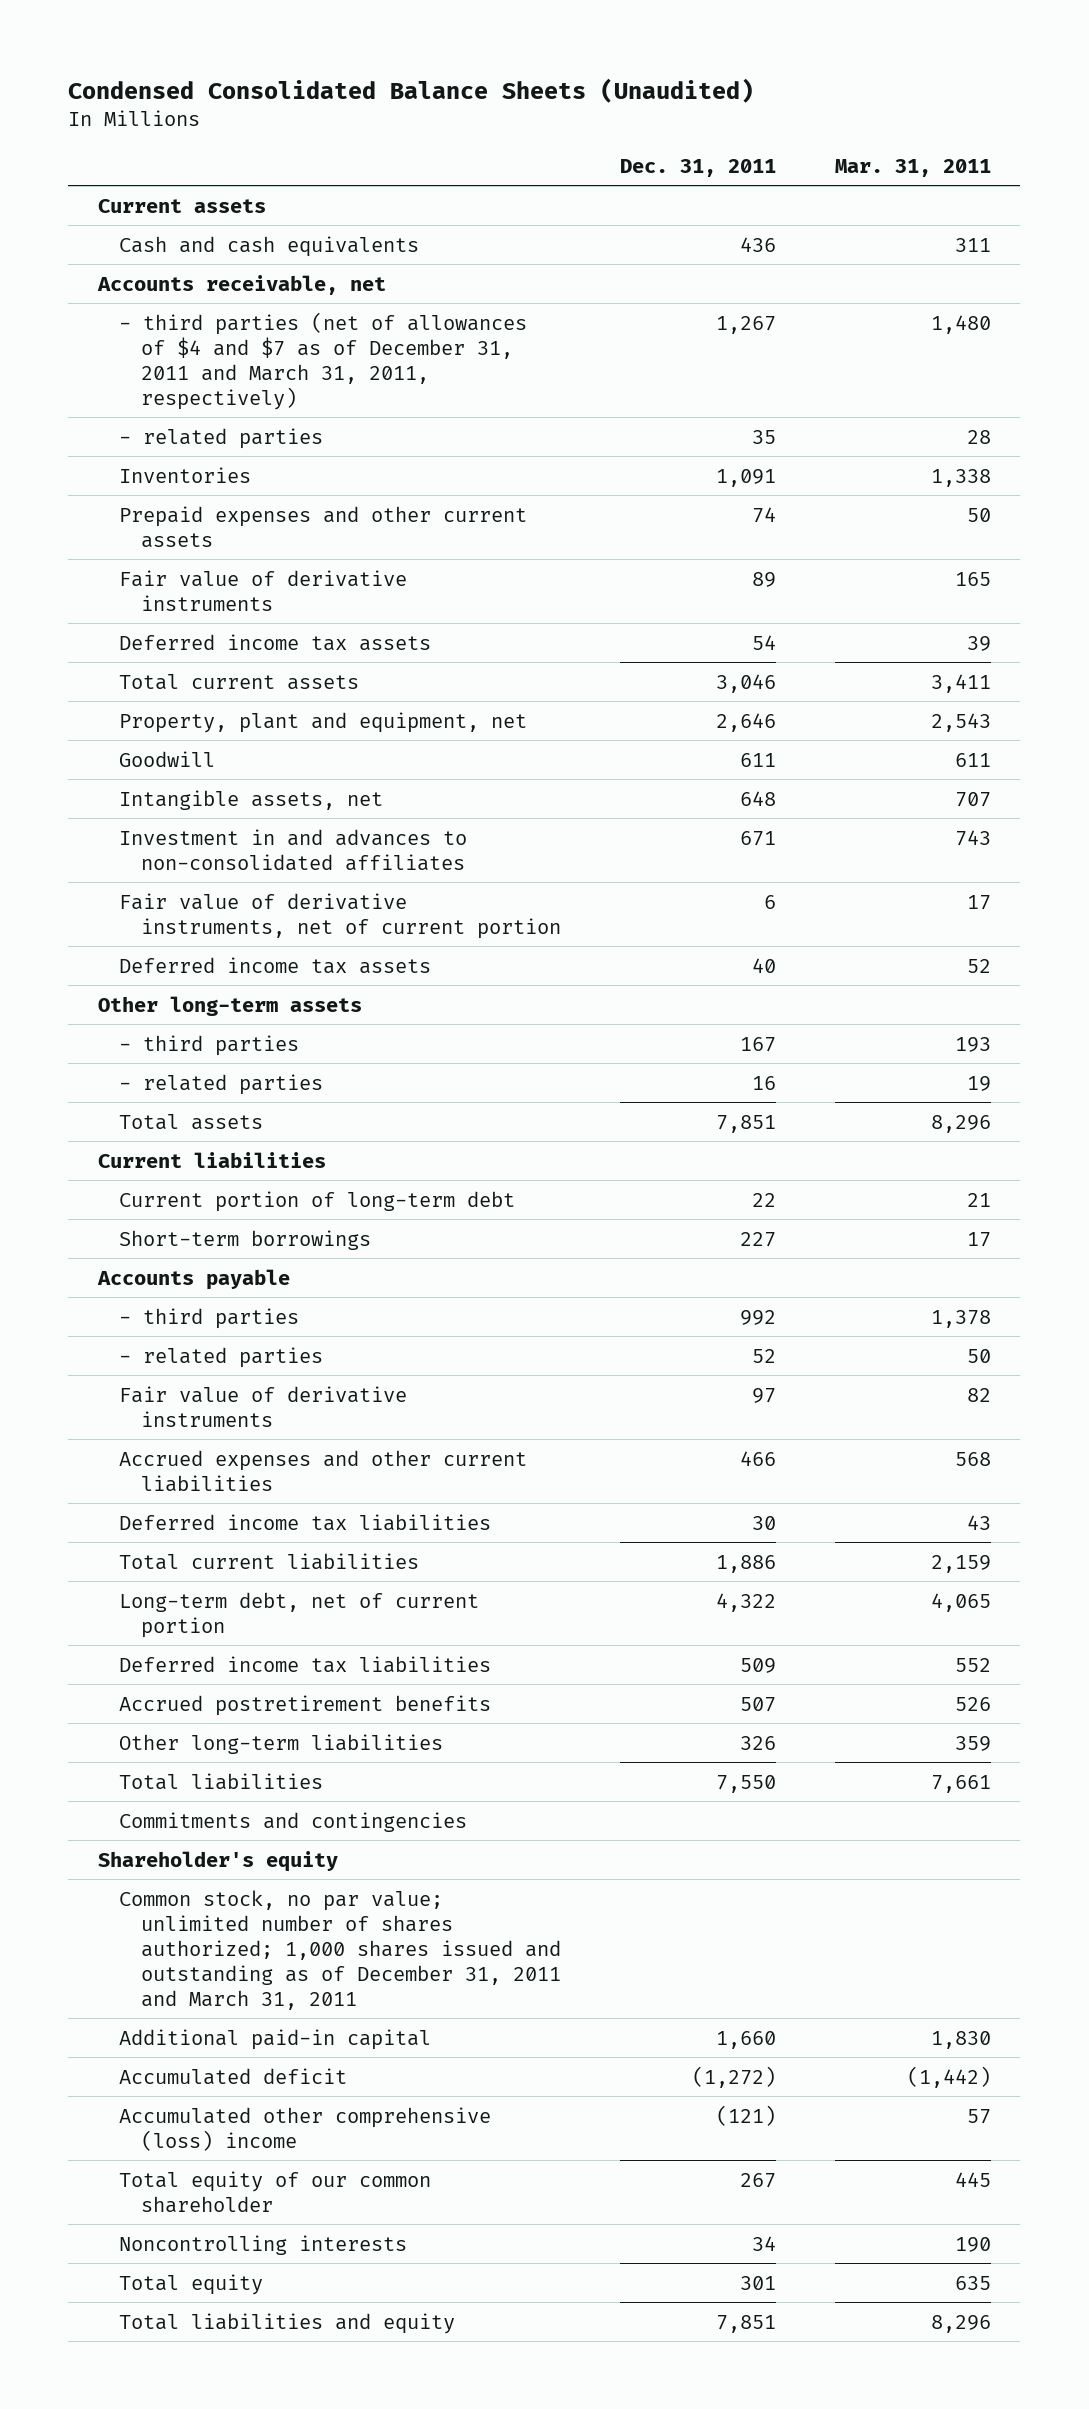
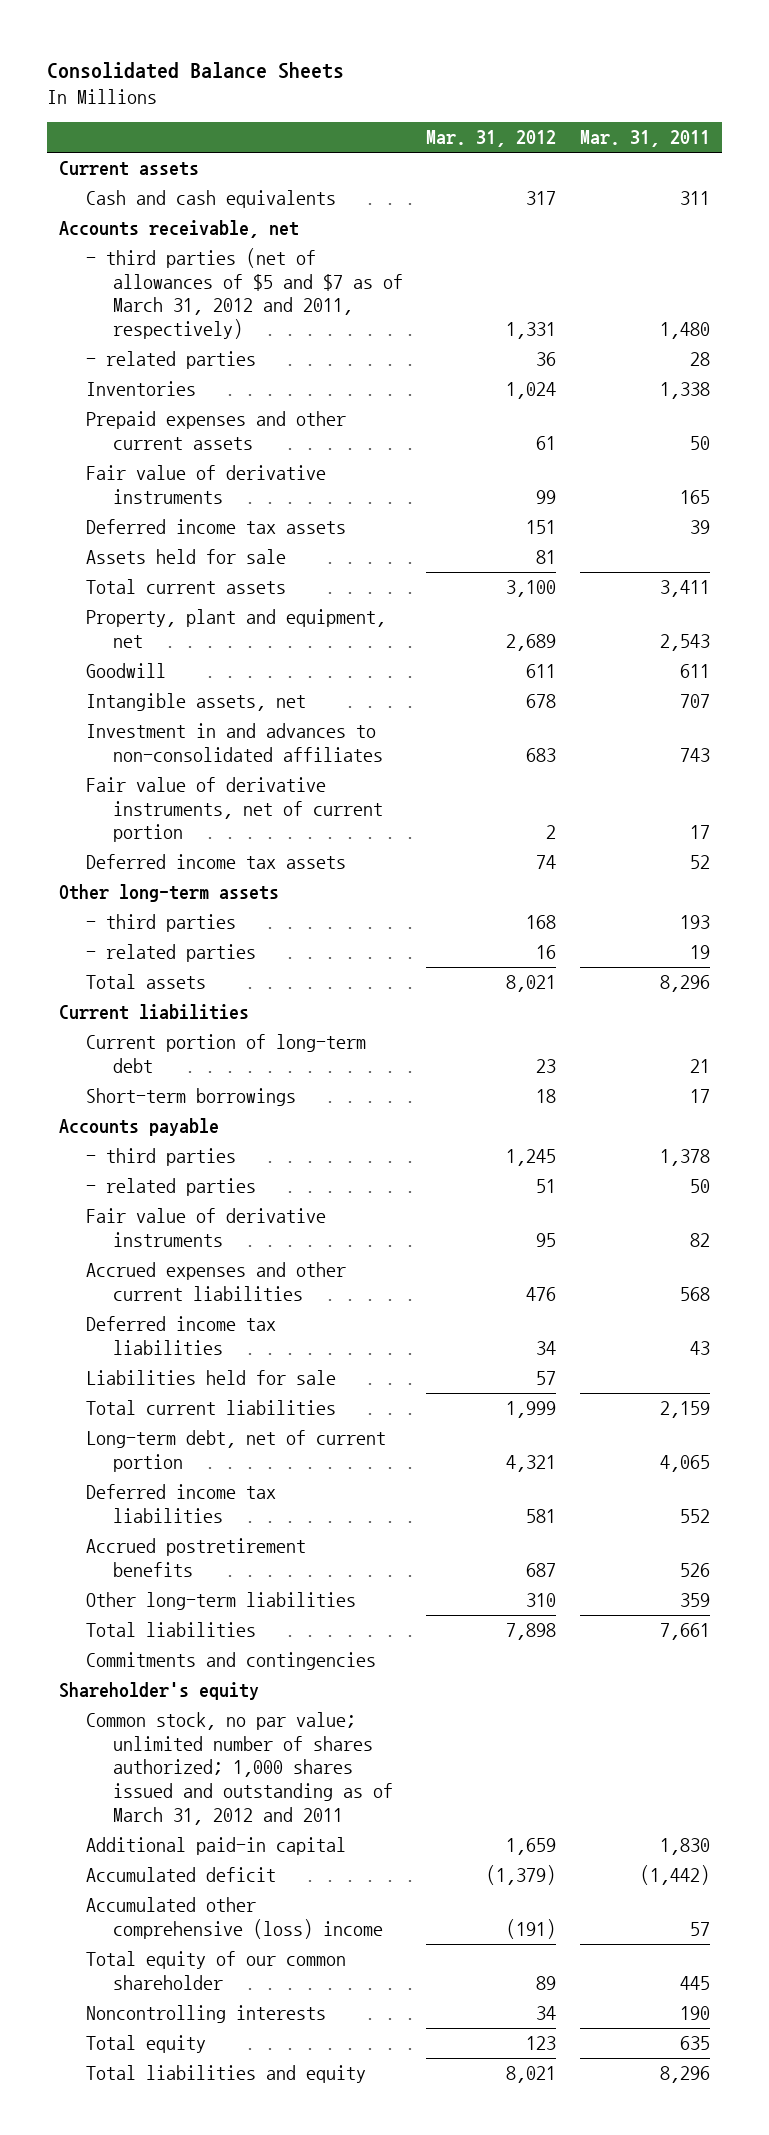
[68,78,755,104] Condensed Consolidated Balance Sheets (Unaudited) -> [47,61,345,79] Consolidated Balance Sheets
[620,158,777,177] Dec. 31, 2011 -> none
none -> [426,130,557,148] Mar. 31, 2012
[119,311,528,410] - third parties (net of allowances of $4 and $7 as of December 31, 2011 and March 31, 2011, respectively) -> [85,248,404,340] - third parties (net of allowances of $5 and $7 as of March 31, 2012 and 2011, respectively)
none -> [85,549,286,565] Assets held for sale
none -> [85,1370,336,1386] Liabilities held for sale
[119,1889,562,2010] Common stock, no par value; unlimited number of shares authorized; 1,000 shares issued and outstanding as of December 31, 2011 and March 31, 2011 -> [85,1712,394,1825] Common stock, no par value; unlimited number of shares authorized; 1,000 shares issued and outstanding as of March 31, 2012 and 2011

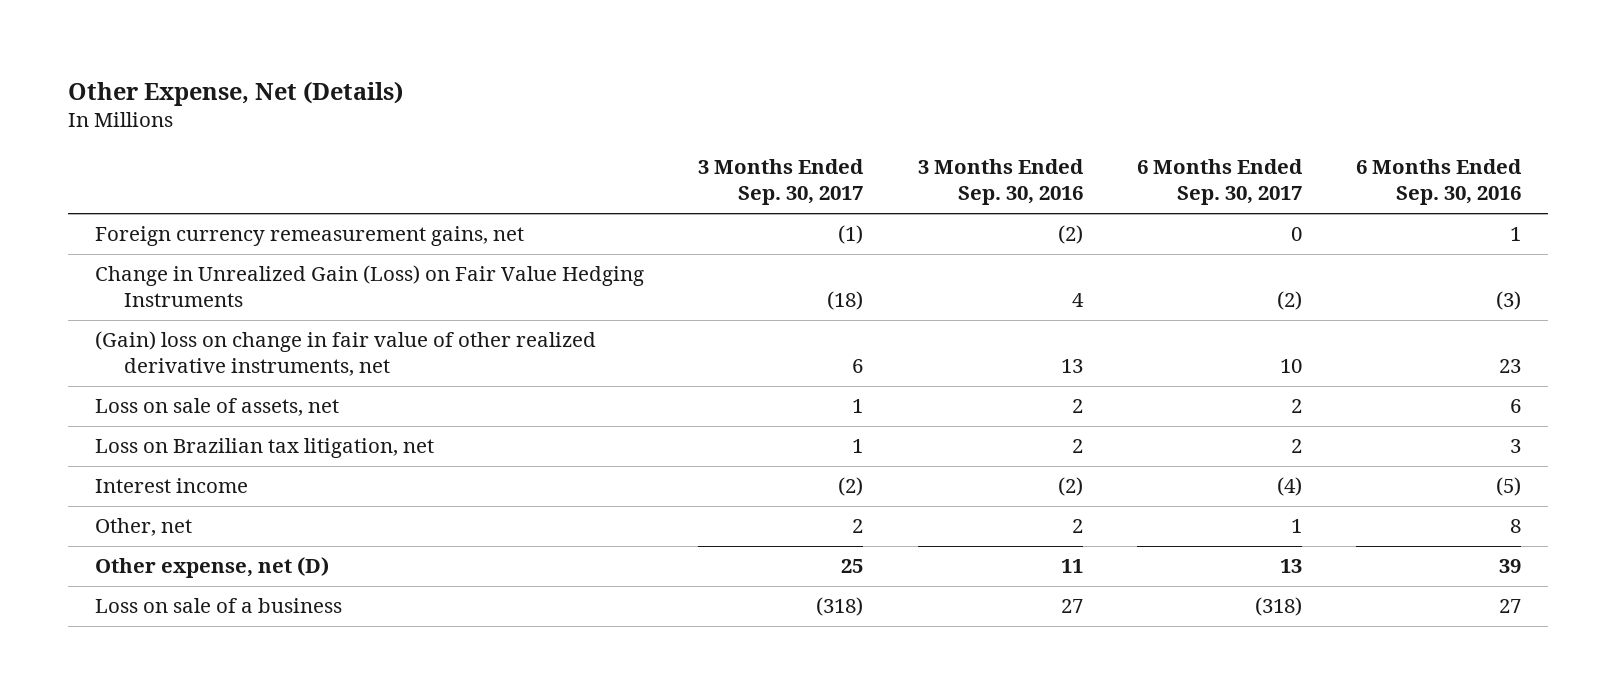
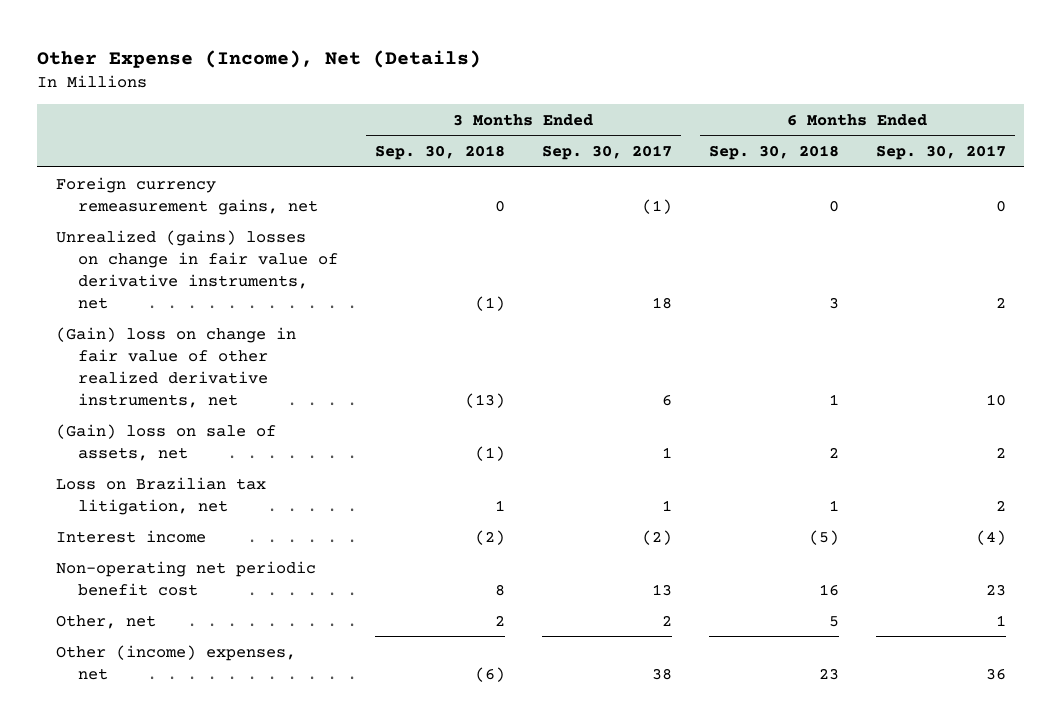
[68,80,404,106] Other Expense, Net (Details) -> [37,50,482,69] Other Expense (Income), Net (Details)
[917,159,1084,206] 3 Months Ended Sep. 30, 2016 -> none
[1356,159,1523,206] 6 Months Ended Sep. 30, 2016 -> none
none -> [374,145,505,161] Sep. 30, 2018
none -> [708,145,839,161] Sep. 30, 2018
[95,265,645,308] Change in Unrealized Gain (Loss) on Fair Value Hedging Instruments -> [55,229,339,309] Unrealized (gains) losses on change in fair value of derivative instruments, net
[827,291,864,311] (18) -> [651,296,672,309] 18
[1276,291,1302,311] (2) -> [995,296,1006,308] 2
[95,398,340,417] Loss on sale of assets, net -> [55,423,276,461] (Gain) loss on sale of assets, net
none -> [55,560,316,596] Non-operating net periodic benefit cost
[95,598,343,614] Loss on sale of a business -> none
[95,557,330,579] Other expense, net (D) -> [55,644,296,680] Other (income) expenses, net
[841,559,864,574] 25 -> [651,667,672,680] 38
[1279,559,1302,574] 13 -> [985,667,1006,680] 36

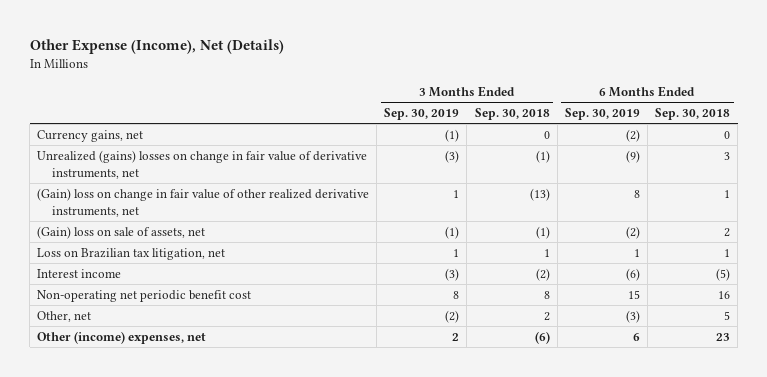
[541,145,672,161] Sep. 30, 2017 -> none
[875,145,1006,161] Sep. 30, 2017 -> none
none -> [384,108,460,121] Sep. 30, 2019
none -> [564,108,640,121] Sep. 30, 2019
[55,176,319,215] Foreign currency remeasurement gains, net -> [37,129,144,142] Currency gains, net

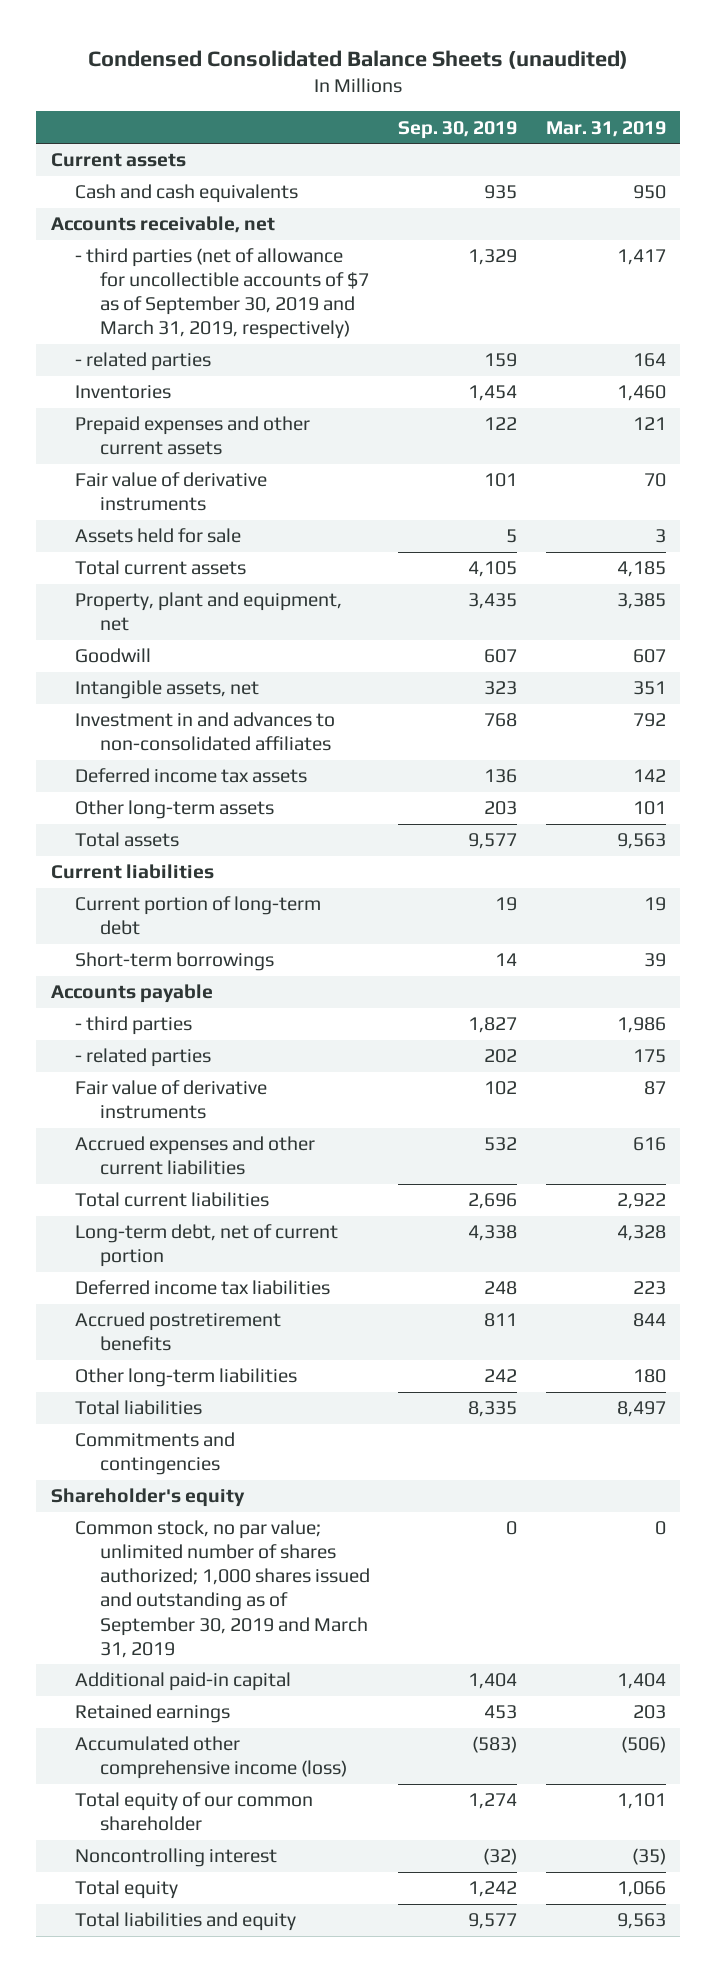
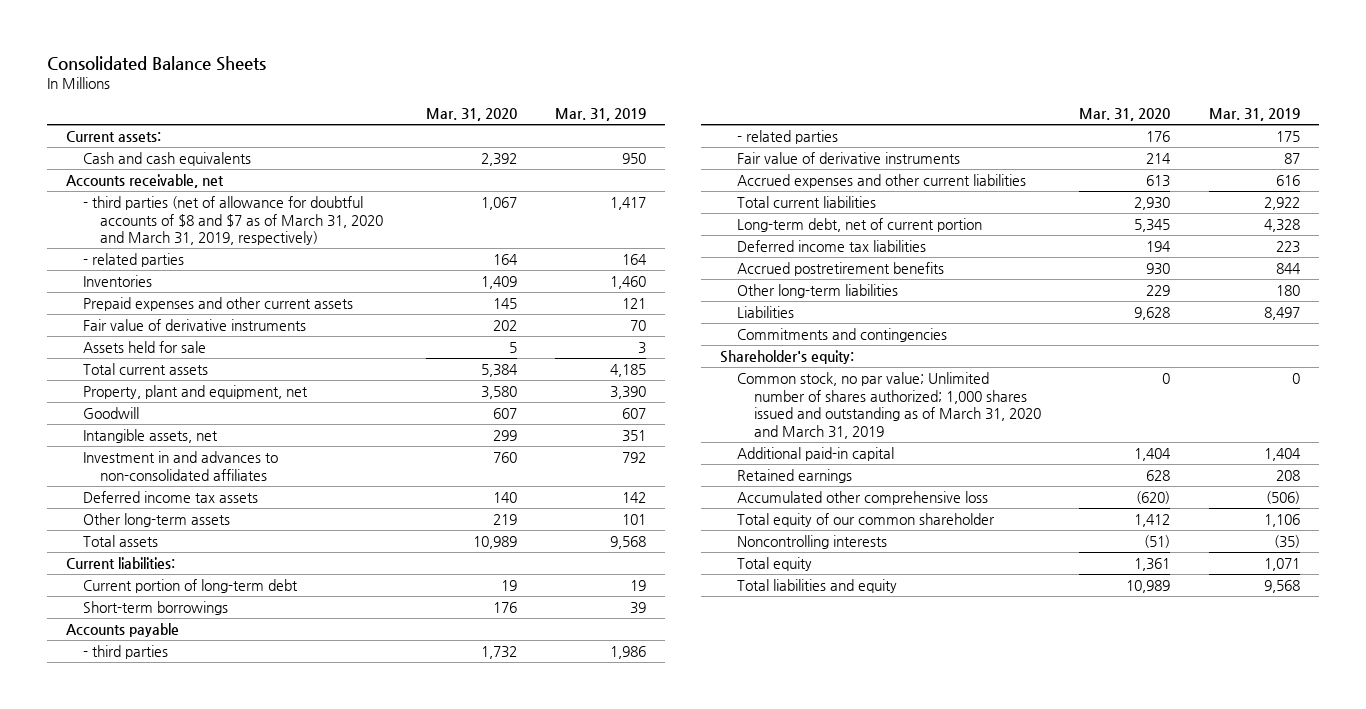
[88,50,629,70] Condensed Consolidated Balance Sheets (unaudited) -> [46,55,266,71] Consolidated Balance Sheets
[398,120,518,139] Sep. 30, 2019 -> none
none -> [425,108,517,122] Mar. 31, 2020
[50,153,186,168] Current assets -> [66,131,162,143] Current assets:
[75,248,369,340] - third parties (net of allowance for uncollectible accounts of $7 as of September 30, 2019 and March 31, 2019, respectively) -> [83,196,383,246] - third parties (net of allowance for doubtful accounts of $8 and $7 as of March 31, 2020 and March 31, 2019, respectively)
[616,593,666,610] 3,385 -> [610,386,647,400] 3,390
[616,833,666,850] 9,563 -> [610,536,647,550] 9,568
[50,864,214,880] Current liabilities -> [66,557,176,570] Current liabilities:
[75,1400,203,1416] Total liabilities -> [736,306,794,319] Liabilities
[50,1488,245,1508] Shareholder's equity -> [719,350,854,365] Shareholder's equity:
[75,1520,370,1658] Common stock, no par value; unlimited number of shares authorized; 1,000 shares issued and outstanding as of September 30, 2019 and March 31, 2019 -> [736,372,1041,439] Common stock, no par value; Unlimited number of shares authorized; 1,000 shares issued and outstanding as of March 31, 2020 and March 31, 2019
[632,1705,666,1720] 203 -> [1275,470,1300,482] 208
[75,1736,347,1780] Accumulated other comprehensive income (loss) -> [736,491,988,506] Accumulated other comprehensive loss
[616,1793,666,1810] 1,101 -> [1263,514,1300,528] 1,106
[75,1848,278,1868] Noncontrolling interest -> [736,535,887,550] Noncontrolling interests
[616,1881,666,1898] 1,066 -> [1263,558,1300,572] 1,071
[616,1913,666,1930] 9,563 -> [1263,580,1300,594] 9,568

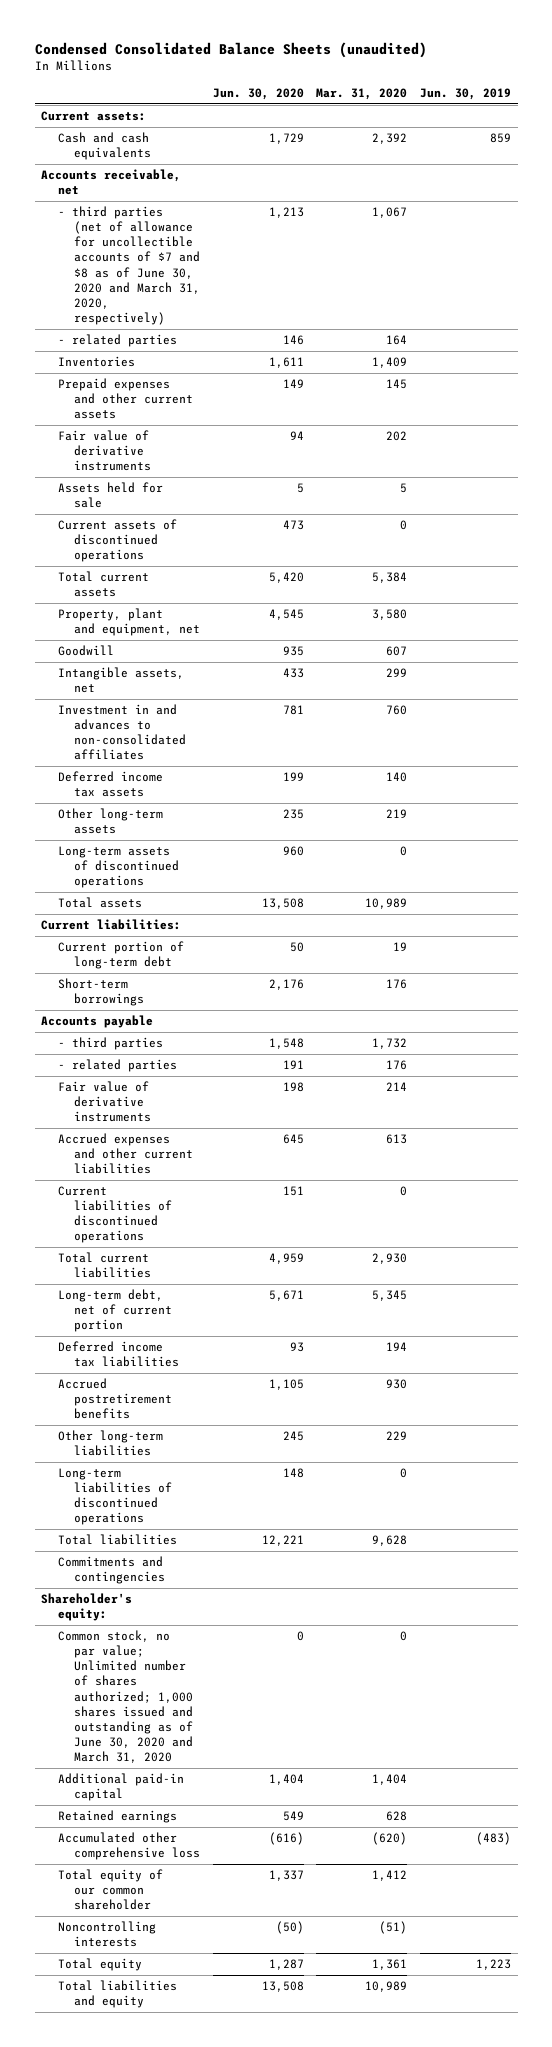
[46,55,266,71] Consolidated Balance Sheets -> [34,41,427,58] Condensed Consolidated Balance Sheets (unaudited)
[555,108,647,122] Mar. 31, 2019 -> none
none -> [212,88,304,101] Jun. 30, 2020
none -> [420,88,512,101] Jun. 30, 2019
[83,196,383,246] - third parties (net of allowance for doubtful accounts of $8 and $7 as of March 31, 2020 and March 31, 2019, respectively) -> [57,205,200,326] - third parties (net of allowance for uncollectible accounts of $7 and $8 as of June 30, 2020 and March 31, 2020, respectively)
none -> [57,518,177,563] Current assets of discontinued operations
none -> [57,845,179,889] Long-term assets of discontinued operations
none -> [57,1185,172,1244] Current liabilities of discontinued operations
none -> [57,1467,172,1526] Long-term liabilities of discontinued operations
[736,306,794,319] Liabilities -> [57,1533,177,1545] Total liabilities
[736,372,1041,439] Common stock, no par value; Unlimited number of shares authorized; 1,000 shares issued and outstanding as of March 31, 2020 and March 31, 2019 -> [57,1629,193,1764] Common stock, no par value; Unlimited number of shares authorized; 1,000 shares issued and outstanding as of June 30, 2020 and March 31, 2020

